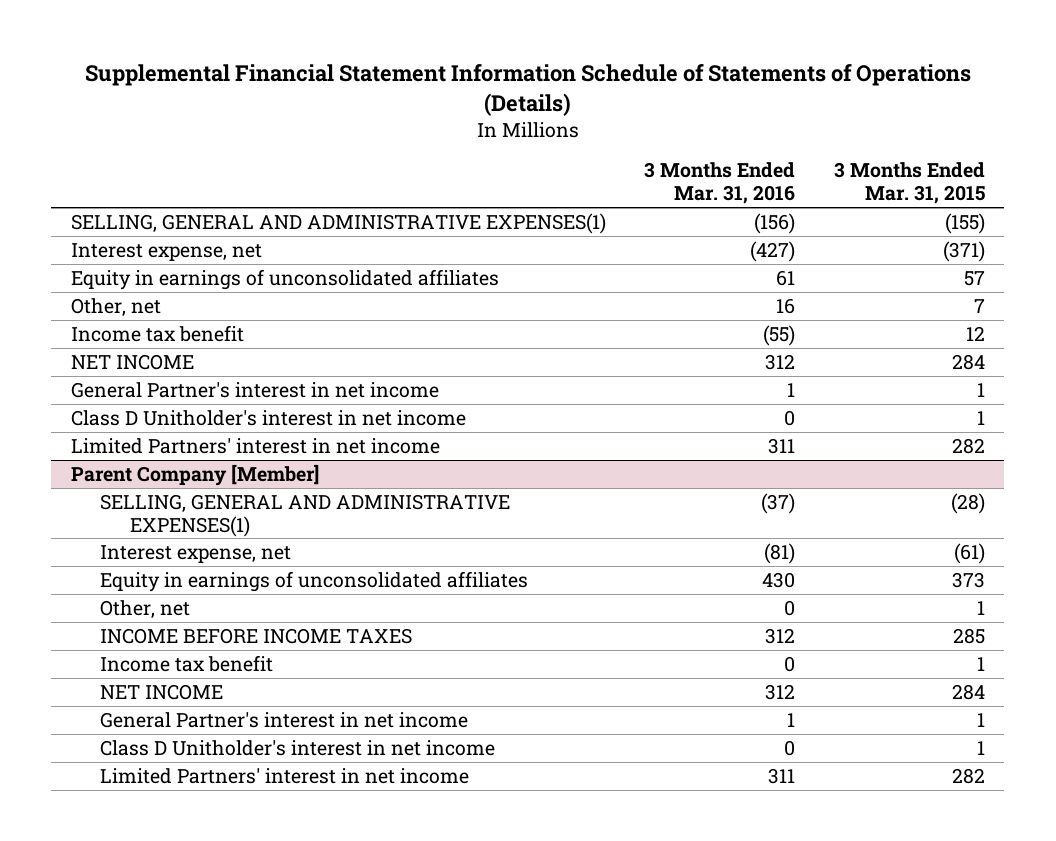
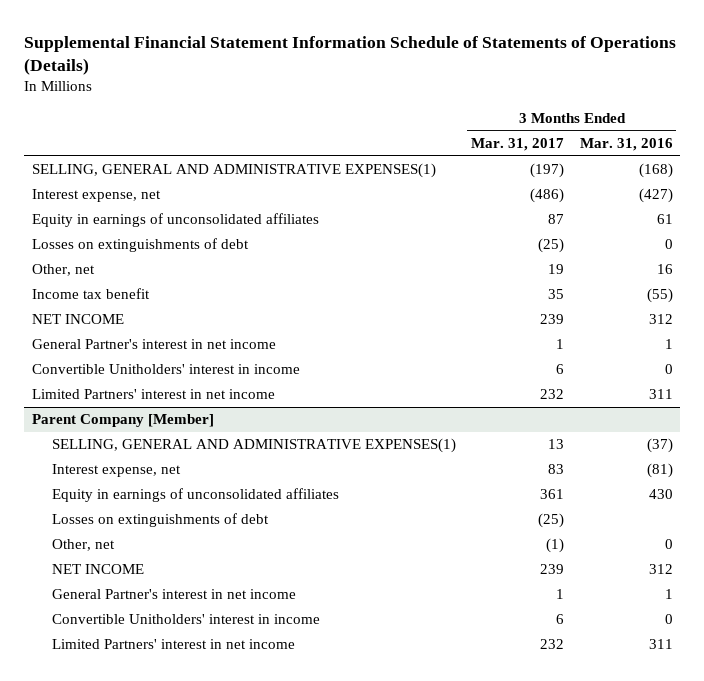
[834,162,986,205] 3 Months Ended Mar. 31, 2015 -> none
none -> [471,138,565,152] Mar. 31, 2017
[754,212,796,234] (156) -> [638,163,673,179] (168)
none -> [31,238,249,253] Losses on extinguishments of debt
[70,409,466,426] Class D Unitholder's interest in net income -> none
none -> [31,364,300,375] Convertible Unitholders' interest in income
none -> [51,513,269,528] Losses on extinguishments of debt
[100,627,413,644] INCOME BEFORE INCOME TAXES -> none
[100,654,274,672] Income tax benefit -> none
[100,739,496,756] Class D Unitholder's interest in net income -> none
none -> [51,614,320,625] Convertible Unitholders' interest in income

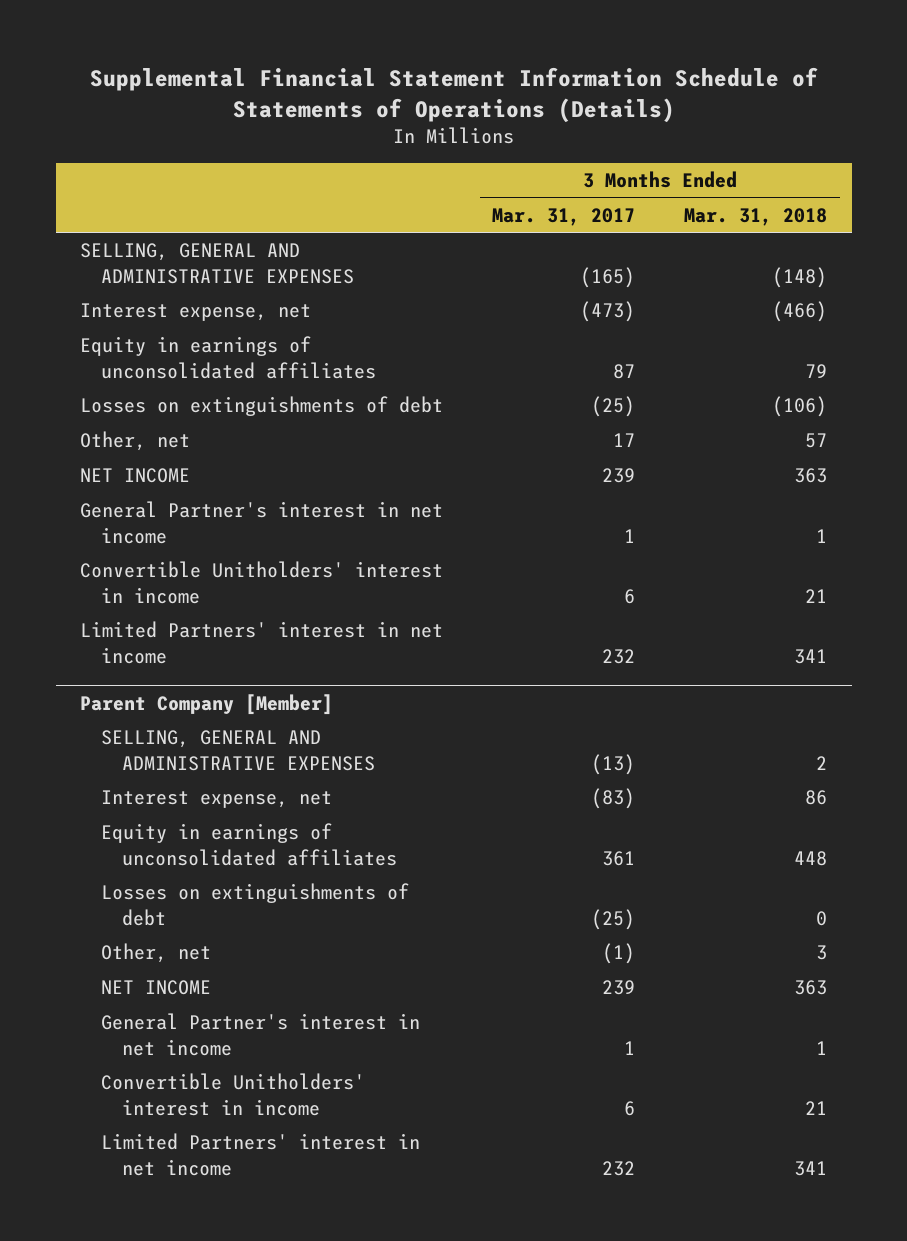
[579,138,673,152] Mar. 31, 2016 -> none
none -> [684,208,828,227] Mar. 31, 2018
[31,163,436,179] SELLING, GENERAL AND ADMINISTRATIVE EXPENSES(1) -> [80,243,354,284] SELLING, GENERAL AND ADMINISTRATIVE EXPENSES
[530,163,565,179] (197) -> [580,266,636,288] (165)
[530,188,565,204] (486) -> [580,301,636,323] (473)
[31,288,150,300] Income tax benefit -> none
[548,264,565,275] 19 -> [613,433,636,448] 17
[51,438,456,454] SELLING, GENERAL AND ADMINISTRATIVE EXPENSES(1) -> [100,730,375,771] SELLING, GENERAL AND ADMINISTRATIVE EXPENSES
[548,439,565,450] 13 -> [591,753,636,775] (13)
[548,464,565,475] 83 -> [591,788,636,810] (83)

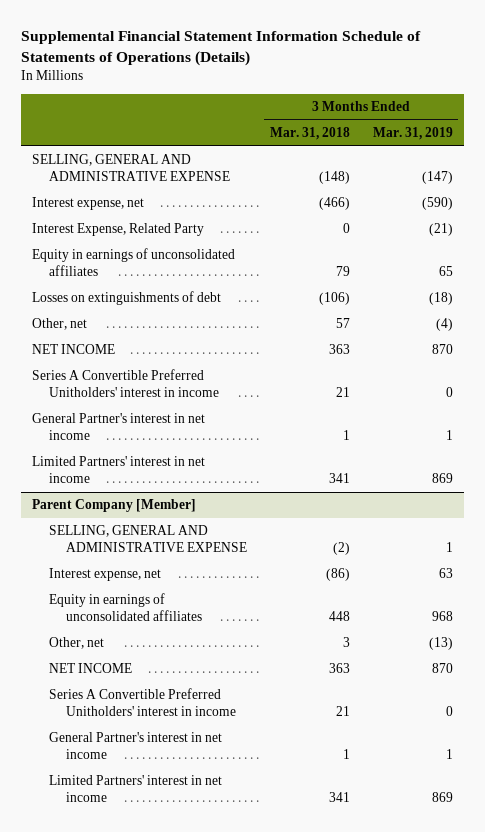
[492,208,636,227] Mar. 31, 2017 -> none
none -> [372,127,453,141] Mar. 31, 2019
[80,243,354,284] SELLING, GENERAL AND ADMINISTRATIVE EXPENSES -> [32,154,231,182] SELLING, GENERAL AND ADMINISTRATIVE EXPENSE
none -> [32,223,205,237] Interest Expense, Related Party
none -> [32,369,220,398] Series A Convertible Preferred Unitholders' interest in income
[80,561,444,604] Convertible Unitholders' interest in income -> none
[100,730,375,771] SELLING, GENERAL AND ADMINISTRATIVE EXPENSES -> [49,525,248,553] SELLING, GENERAL AND ADMINISTRATIVE EXPENSE
[816,755,828,770] 2 -> [332,542,350,556] (2)
[805,790,828,806] 86 -> [325,568,350,582] (86)
[100,883,409,926] Losses on extinguishments of debt -> none
none -> [49,688,237,717] Series A Convertible Preferred Unitholders' interest in income
[100,1073,365,1116] Convertible Unitholders' interest in income -> none

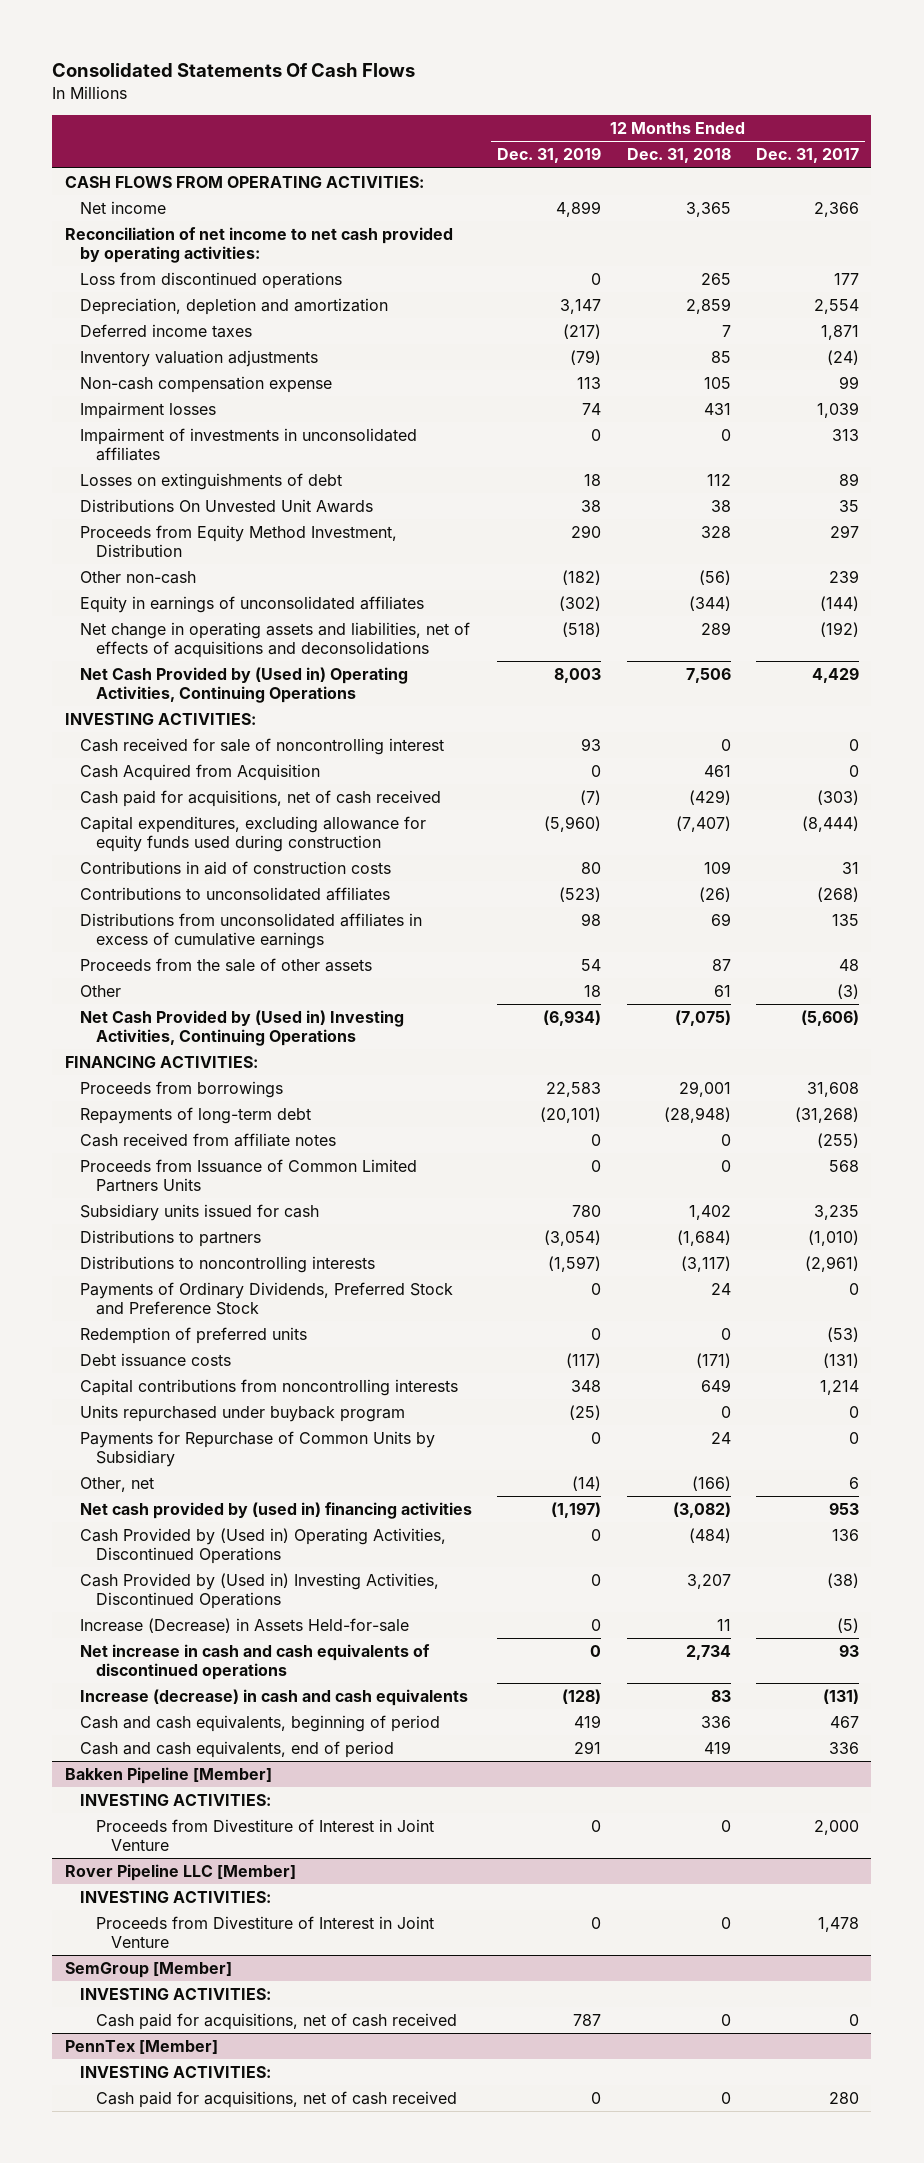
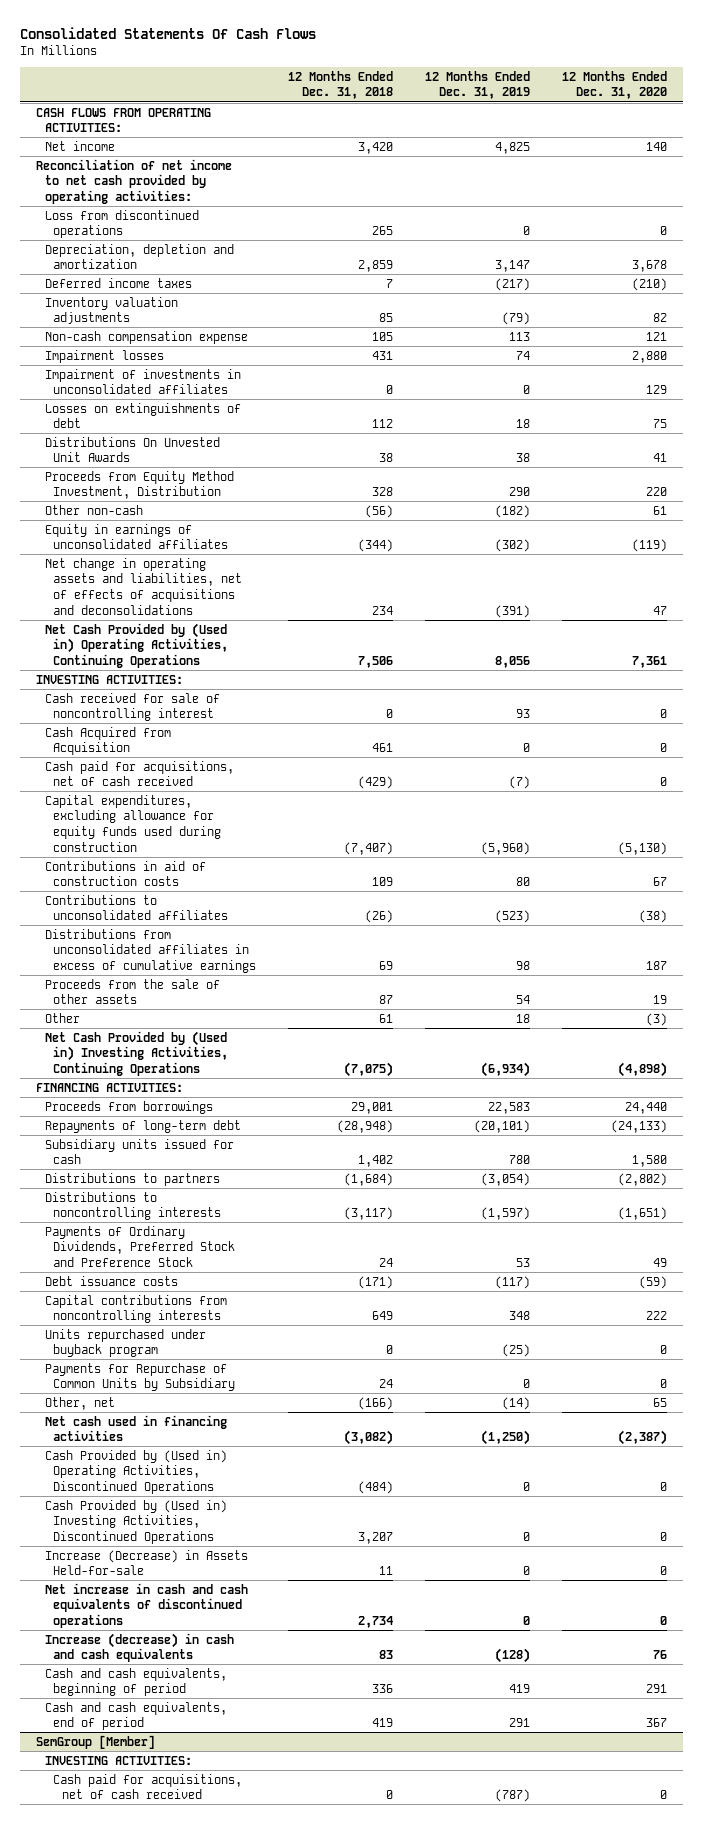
[755,148,859,164] Dec. 31, 2017 -> none
none -> [561,70,667,100] 12 Months Ended Dec. 31, 2020
[556,201,602,218] 4,899 -> [494,141,530,154] 4,825
[685,202,731,218] 3,365 -> [358,141,394,154] 3,420
[562,622,602,638] (518) -> [494,604,530,618] (391)
[700,622,731,636] 289 -> [372,605,394,615] 234
[554,668,602,684] 8,003 -> [494,655,530,668] 8,056
[80,1133,337,1148] Cash received from affiliate notes -> none
[80,1159,418,1193] Proceeds from Issuance of Common Limited Partners Units -> none
[80,1327,308,1345] Redemption of preferred units -> none
[591,1283,602,1296] 0 -> [515,1257,530,1267] 53
[80,1502,473,1520] Net cash provided by (used in) financing activities -> [44,1414,227,1442] Net cash used in financing activities
[551,1502,602,1519] (1,197) -> [480,1430,530,1446] (1,250)
[64,1767,272,1785] Bakken Pipeline [Member] -> none
[80,1794,272,1807] INVESTING ACTIVITIES: -> none
[95,1819,434,1852] Proceeds from Divestiture of Interest in Joint Venture -> none
[64,1864,296,1882] Rover Pipeline LLC [Member] -> none
[80,1891,272,1904] INVESTING ACTIVITIES: -> none
[95,1916,434,1949] Proceeds from Divestiture of Interest in Joint Venture -> none
[64,2040,218,2055] PennTex [Member] -> none
[80,2066,272,2079] INVESTING ACTIVITIES: -> none
[95,2091,457,2109] Cash paid for acquisitions, net of cash received -> none
[573,2014,602,2027] 787 -> [494,1789,530,1803] (787)

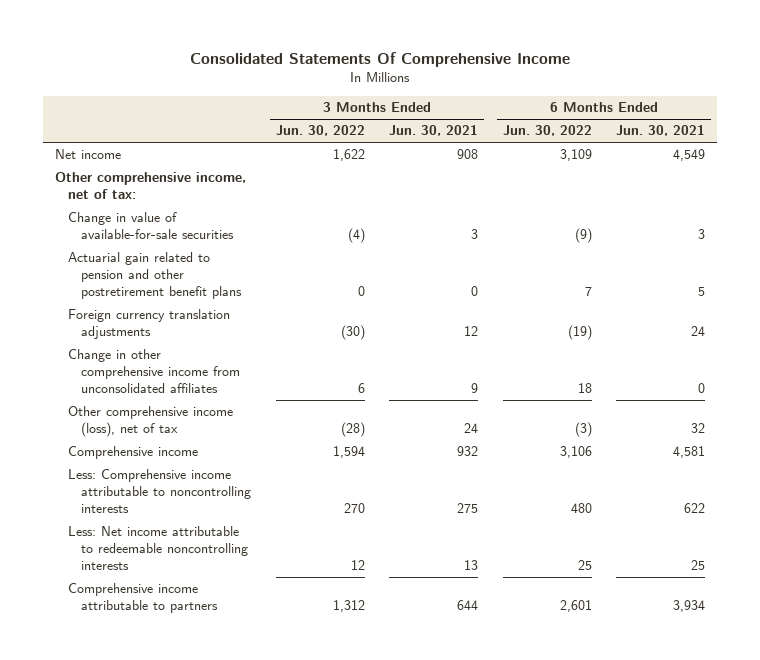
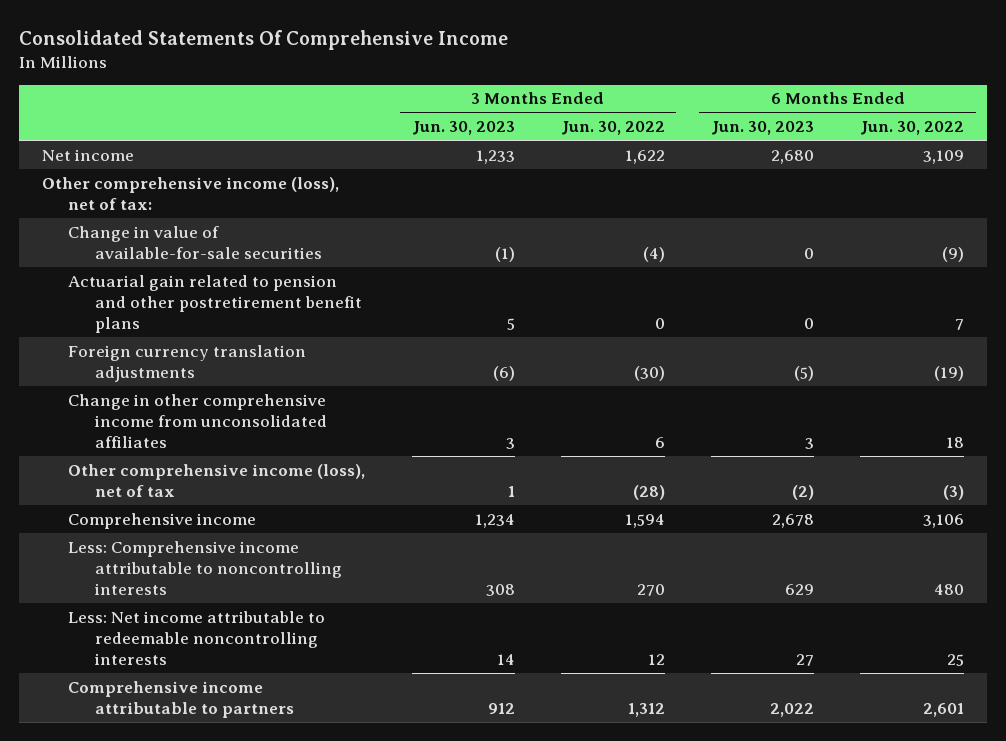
[389,125,479,137] Jun. 30, 2021 -> none
[616,125,706,137] Jun. 30, 2021 -> none
none -> [411,121,515,136] Jun. 30, 2023
none -> [710,121,814,136] Jun. 30, 2023
[55,172,247,200] Other comprehensive income, net of tax: -> [41,176,339,210] Other comprehensive income (loss), net of tax:

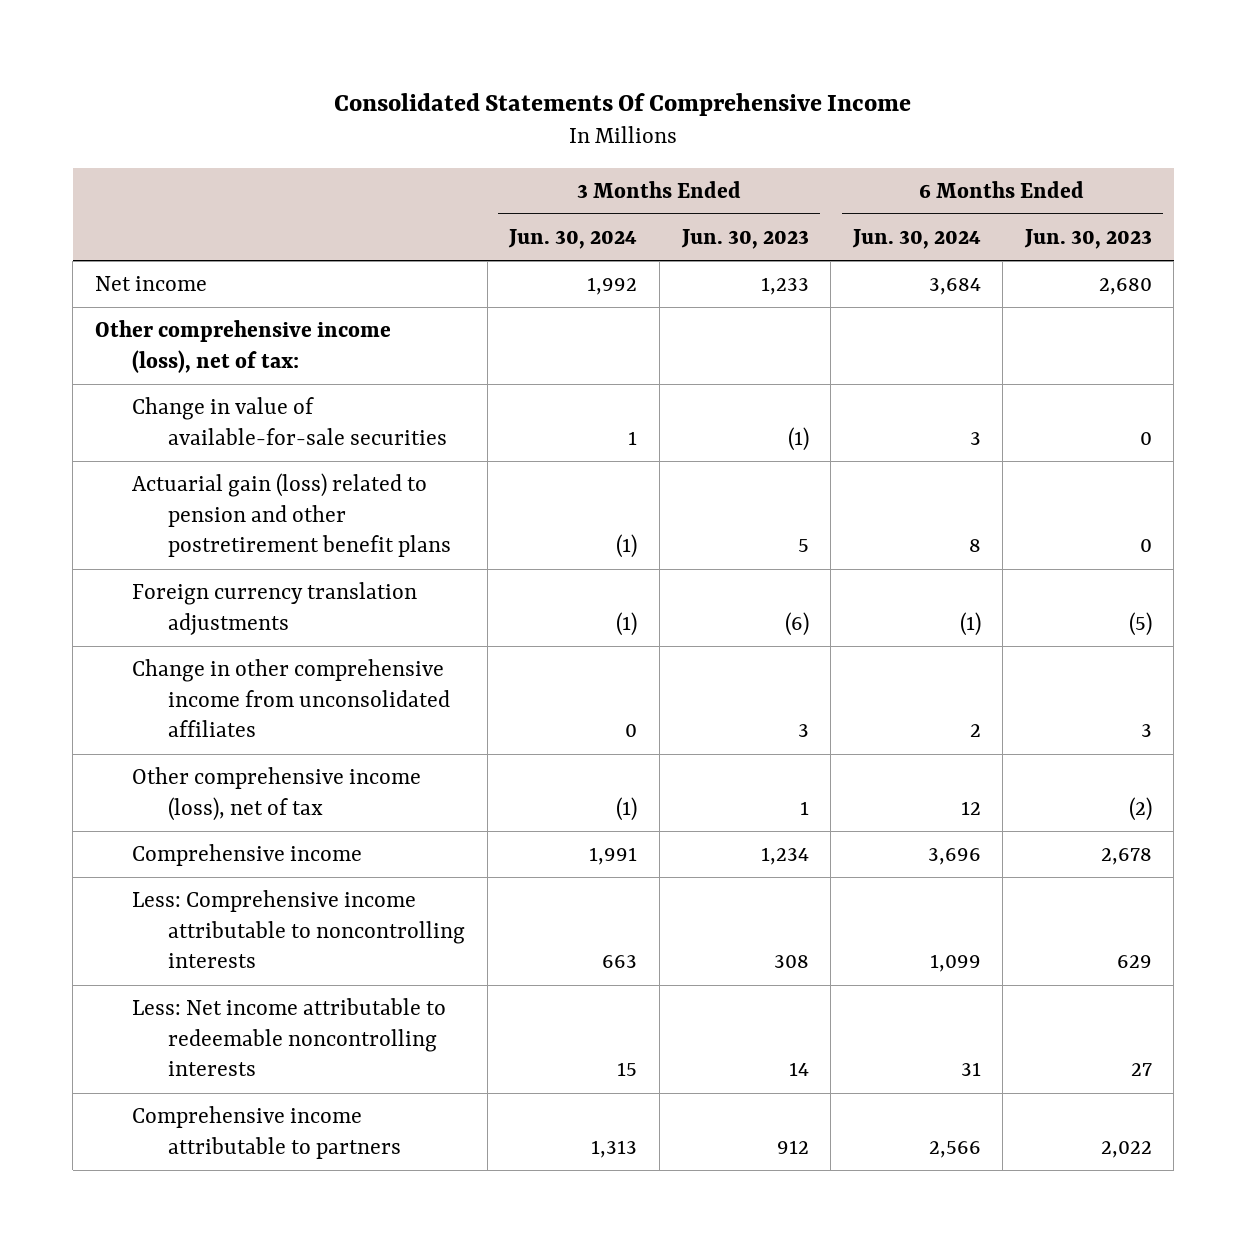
[560,121,665,136] Jun. 30, 2022 -> none
[860,121,965,136] Jun. 30, 2022 -> none
none -> [508,228,638,249] Jun. 30, 2024
none -> [851,228,981,249] Jun. 30, 2024
[68,274,362,333] Actuarial gain related to pension and other postretirement benefit plans -> [131,473,452,558] Actuarial gain (loss) related to pension and other postretirement benefit plans

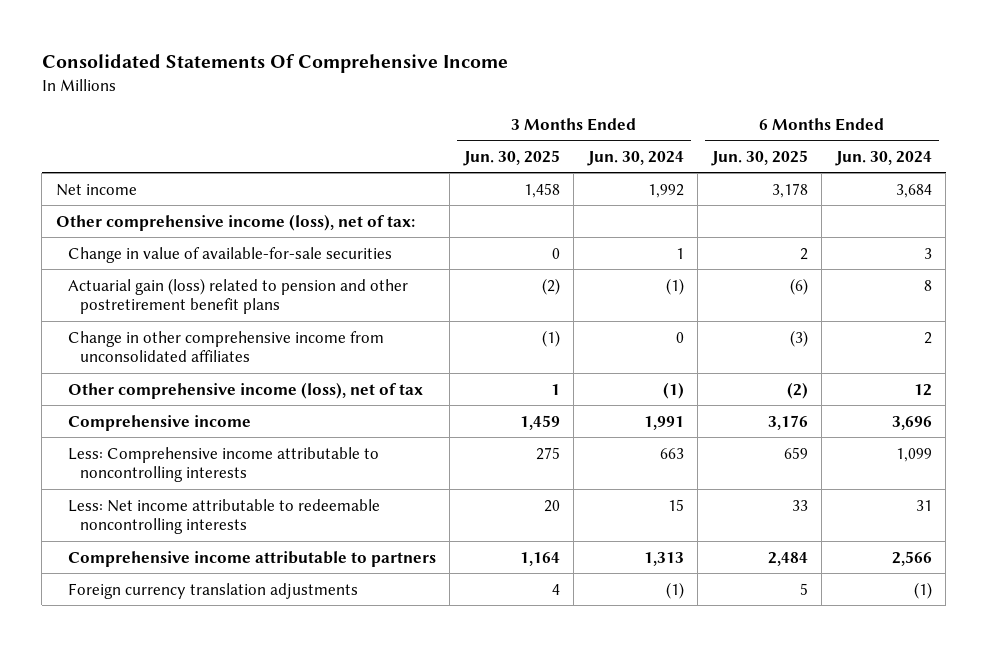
[680,228,809,249] Jun. 30, 2023 -> none
[1023,228,1152,249] Jun. 30, 2023 -> none
none -> [462,149,560,166] Jun. 30, 2025
none -> [710,149,808,166] Jun. 30, 2025
[131,582,417,635] Foreign currency translation adjustments -> [67,582,358,599] Foreign currency translation adjustments

